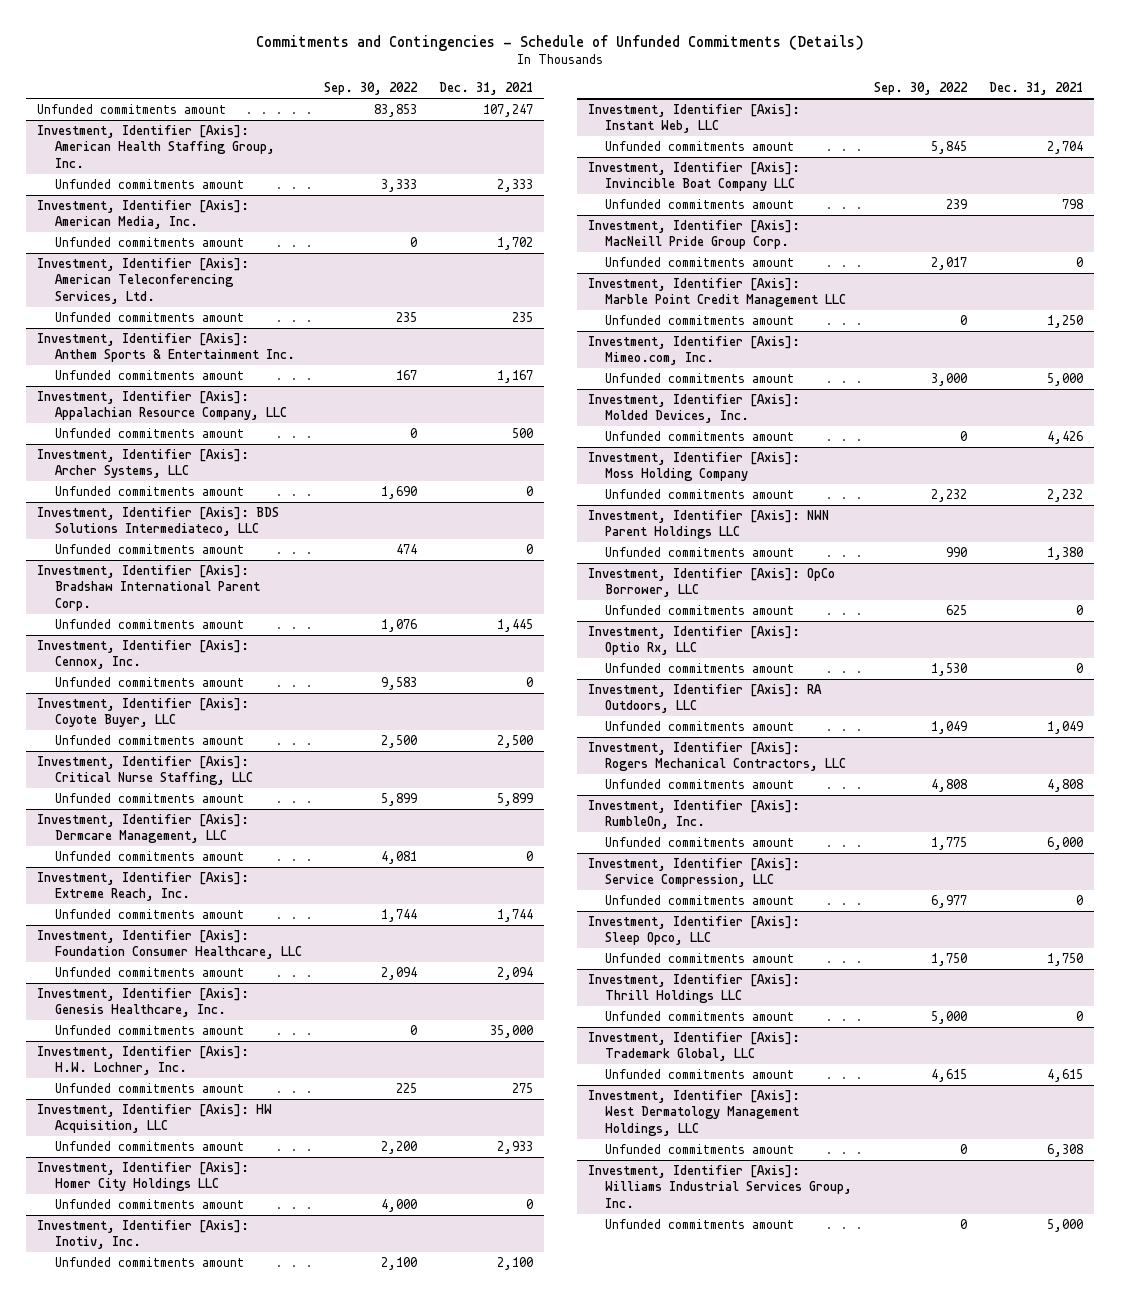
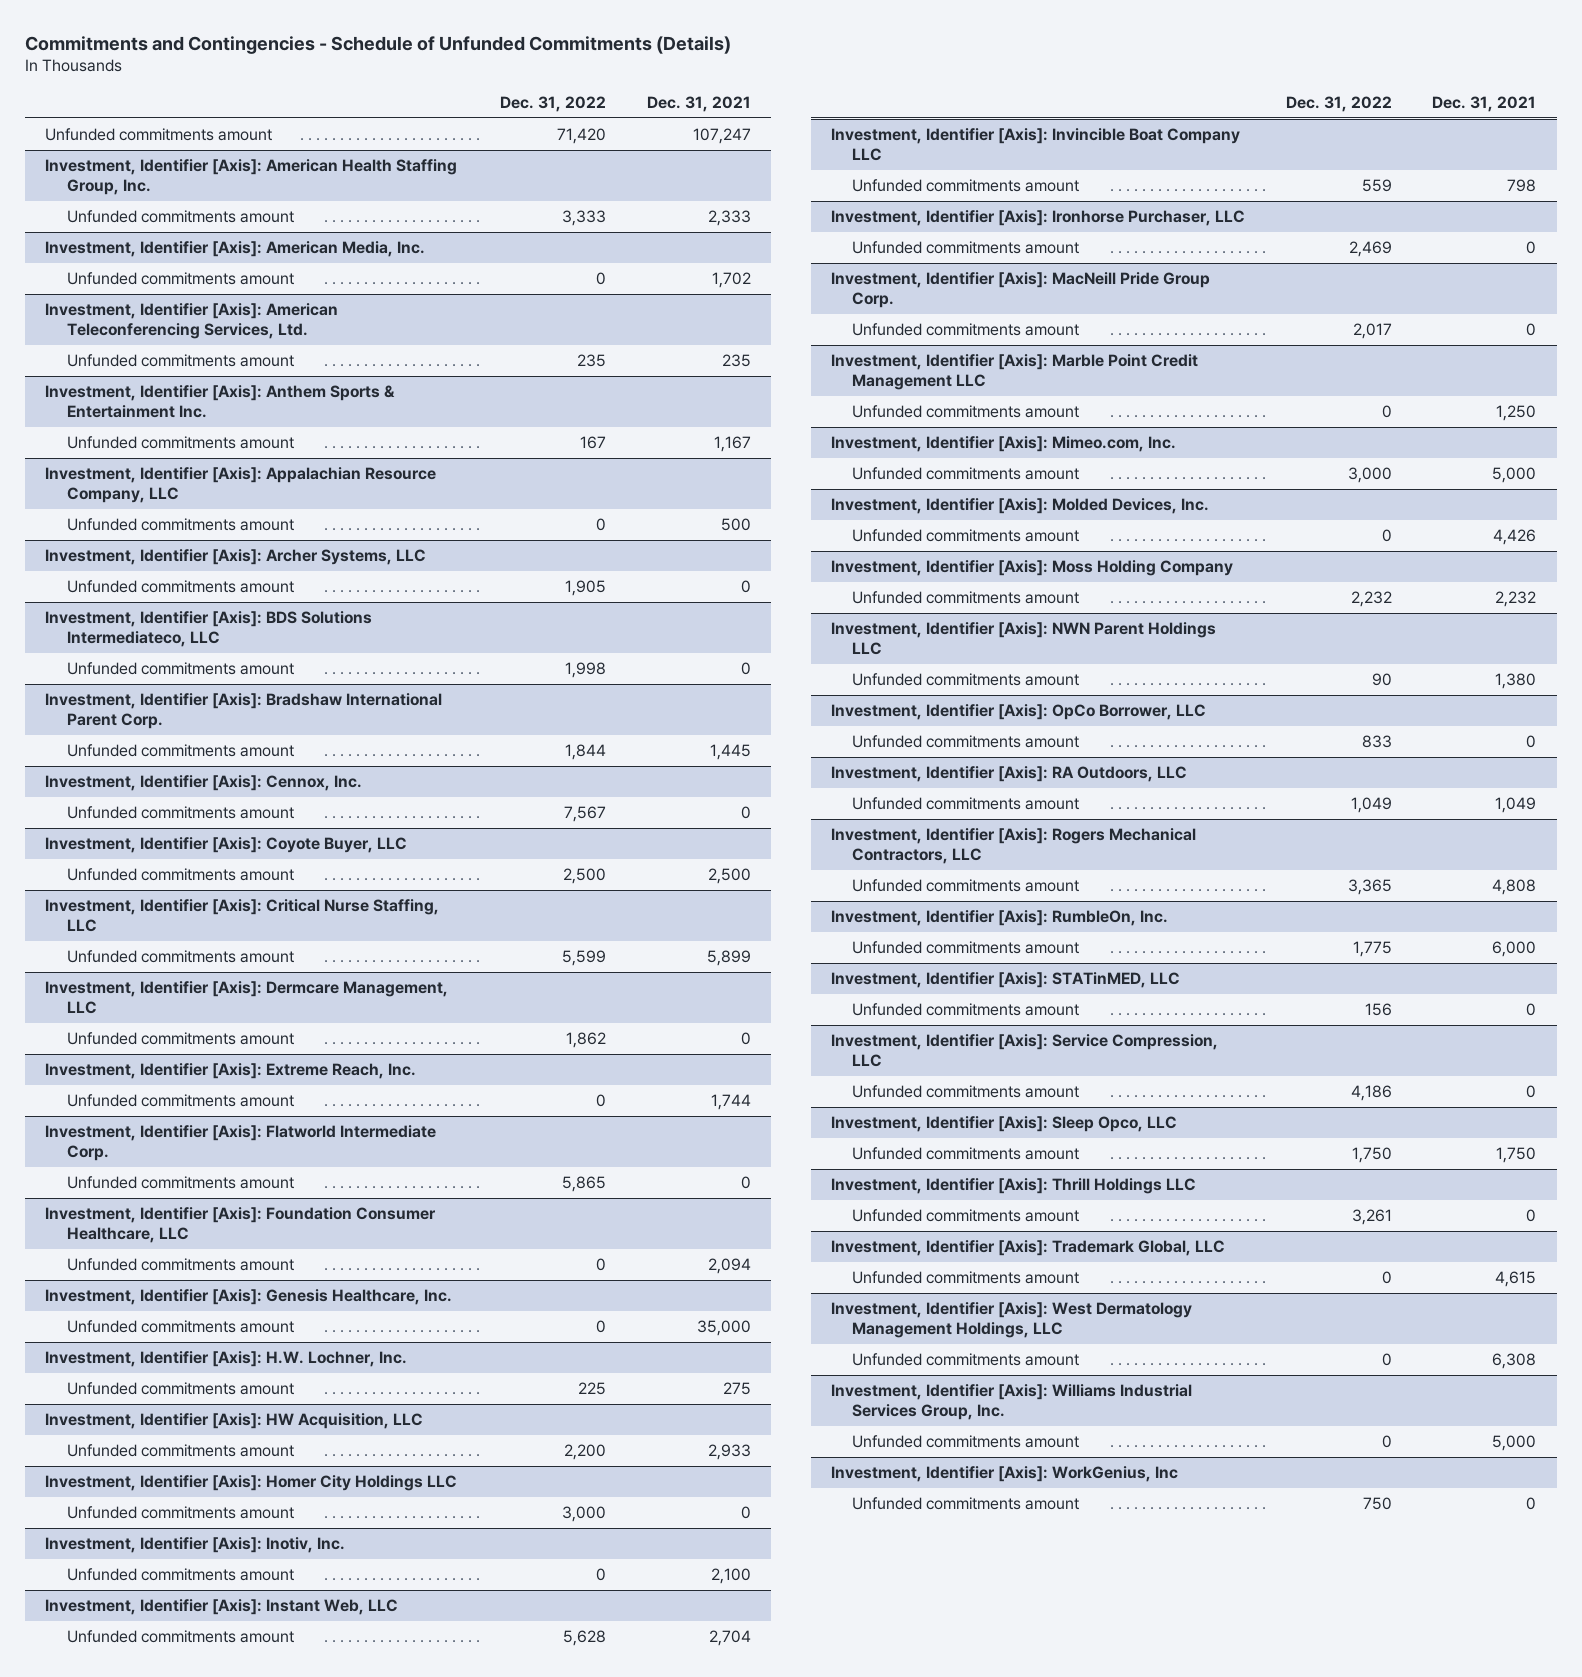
[323,82,418,96] Sep. 30, 2022 -> none
none -> [500,96,607,113] Dec. 31, 2022
none -> [45,1124,437,1162] Investment, Identifier [Axis]: Flatworld Intermediate Corp.
none -> [66,1175,294,1189] Unfunded commitments amount
none -> [831,209,1246,226] Investment, Identifier [Axis]: Ironhorse Purchaser, LLC
none -> [852,240,1080,254] Unfunded commitments amount
[587,625,800,656] Investment, Identifier [Axis]: Optio Rx, LLC -> none
[605,662,795,673] Unfunded commitments amount -> none
none -> [831,971,1181,988] Investment, Identifier [Axis]: STATinMED, LLC
none -> [852,1002,1080,1016] Unfunded commitments amount
none -> [831,1465,1179,1482] Investment, Identifier [Axis]: WorkGenius, Inc
none -> [852,1496,1080,1510] Unfunded commitments amount

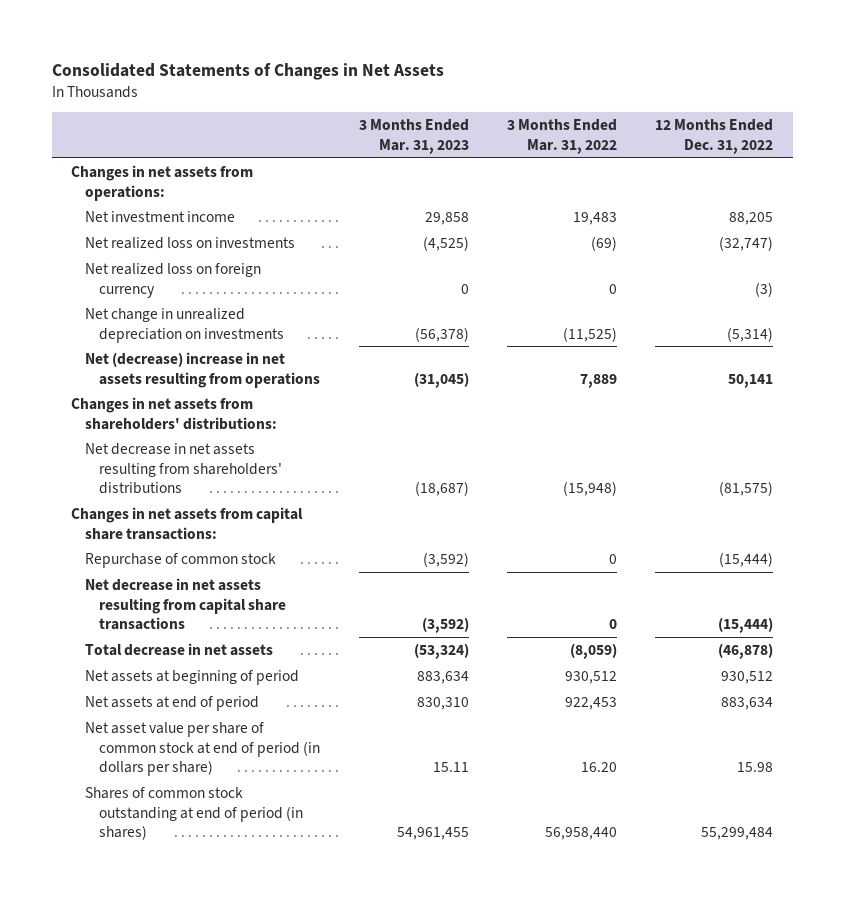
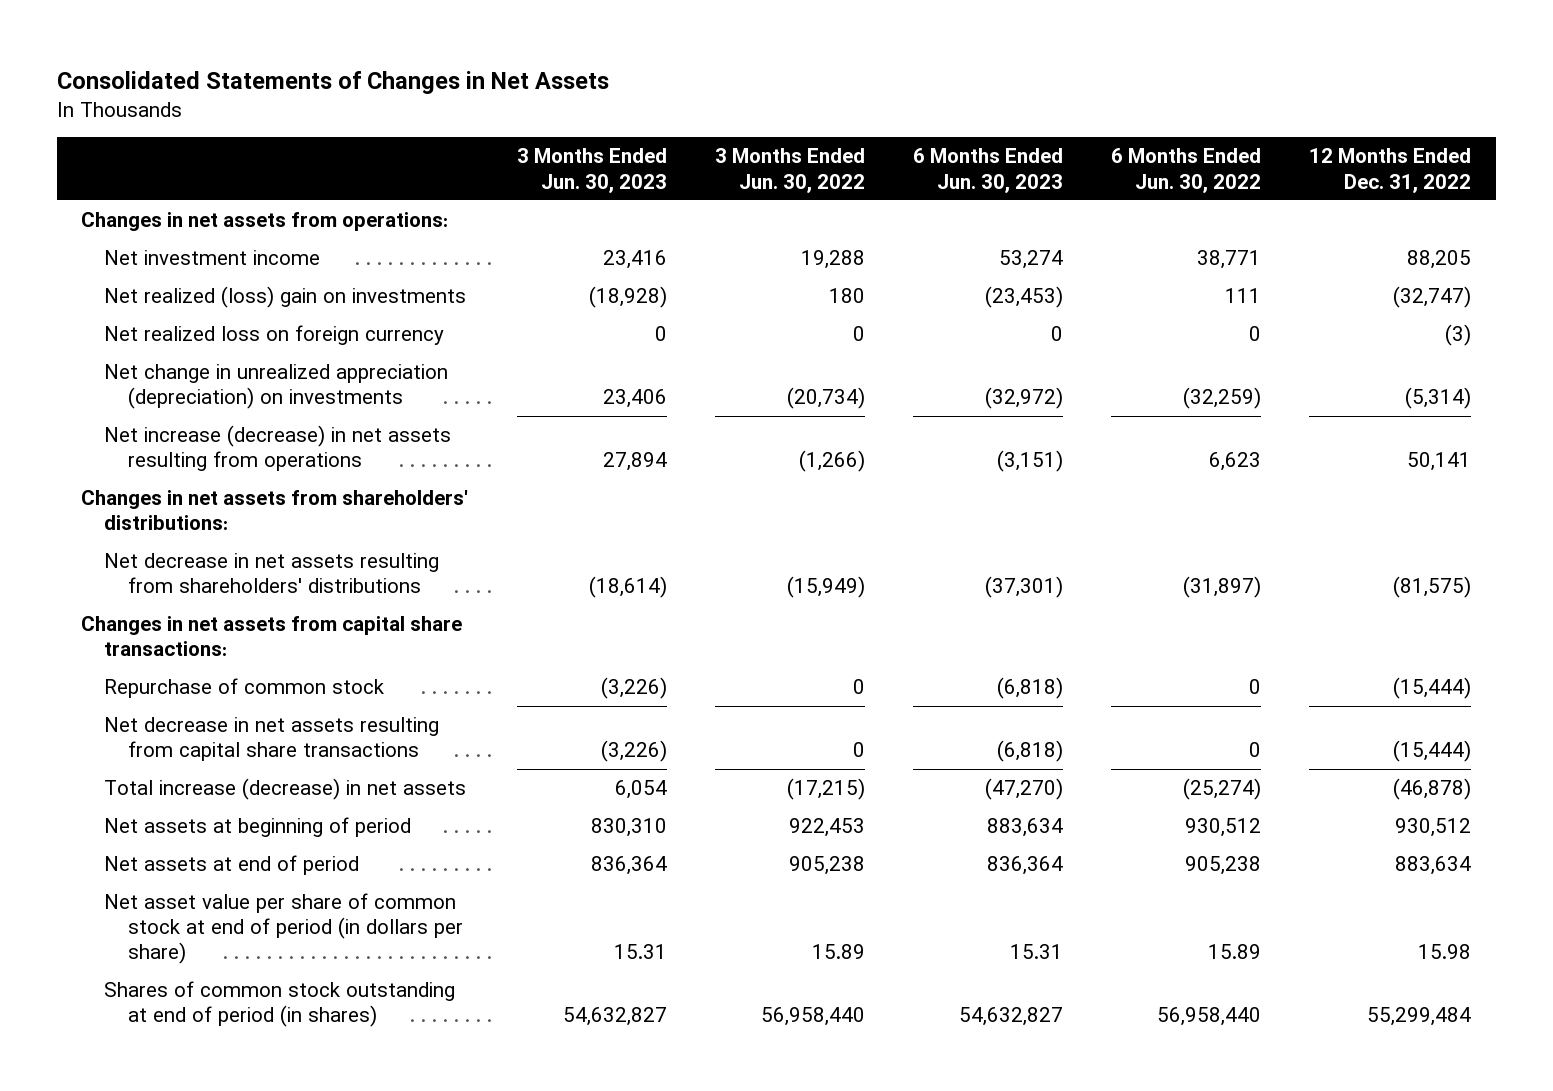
[358,119,469,154] 3 Months Ended Mar. 31, 2023 -> none
[507,119,618,154] 3 Months Ended Mar. 31, 2022 -> none
none -> [516,148,667,193] 3 Months Ended Jun. 30, 2023
none -> [714,148,865,193] 3 Months Ended Jun. 30, 2022
none -> [912,148,1063,193] 6 Months Ended Jun. 30, 2023
none -> [1111,148,1262,193] 6 Months Ended Jun. 30, 2022
[85,236,296,249] Net realized loss on investments -> [104,286,467,309] Net realized (loss) gain on investments
[85,307,285,343] Net change in unrealized depreciation on investments -> [104,364,449,410] Net change in unrealized appreciation (depreciation) on investments
[85,351,321,388] Net (decrease) increase in net assets resulting from operations -> [104,425,452,472] Net increase (decrease) in net assets resulting from operations
[85,642,274,656] Total decrease in net assets -> [104,778,467,801] Total increase (decrease) in net assets

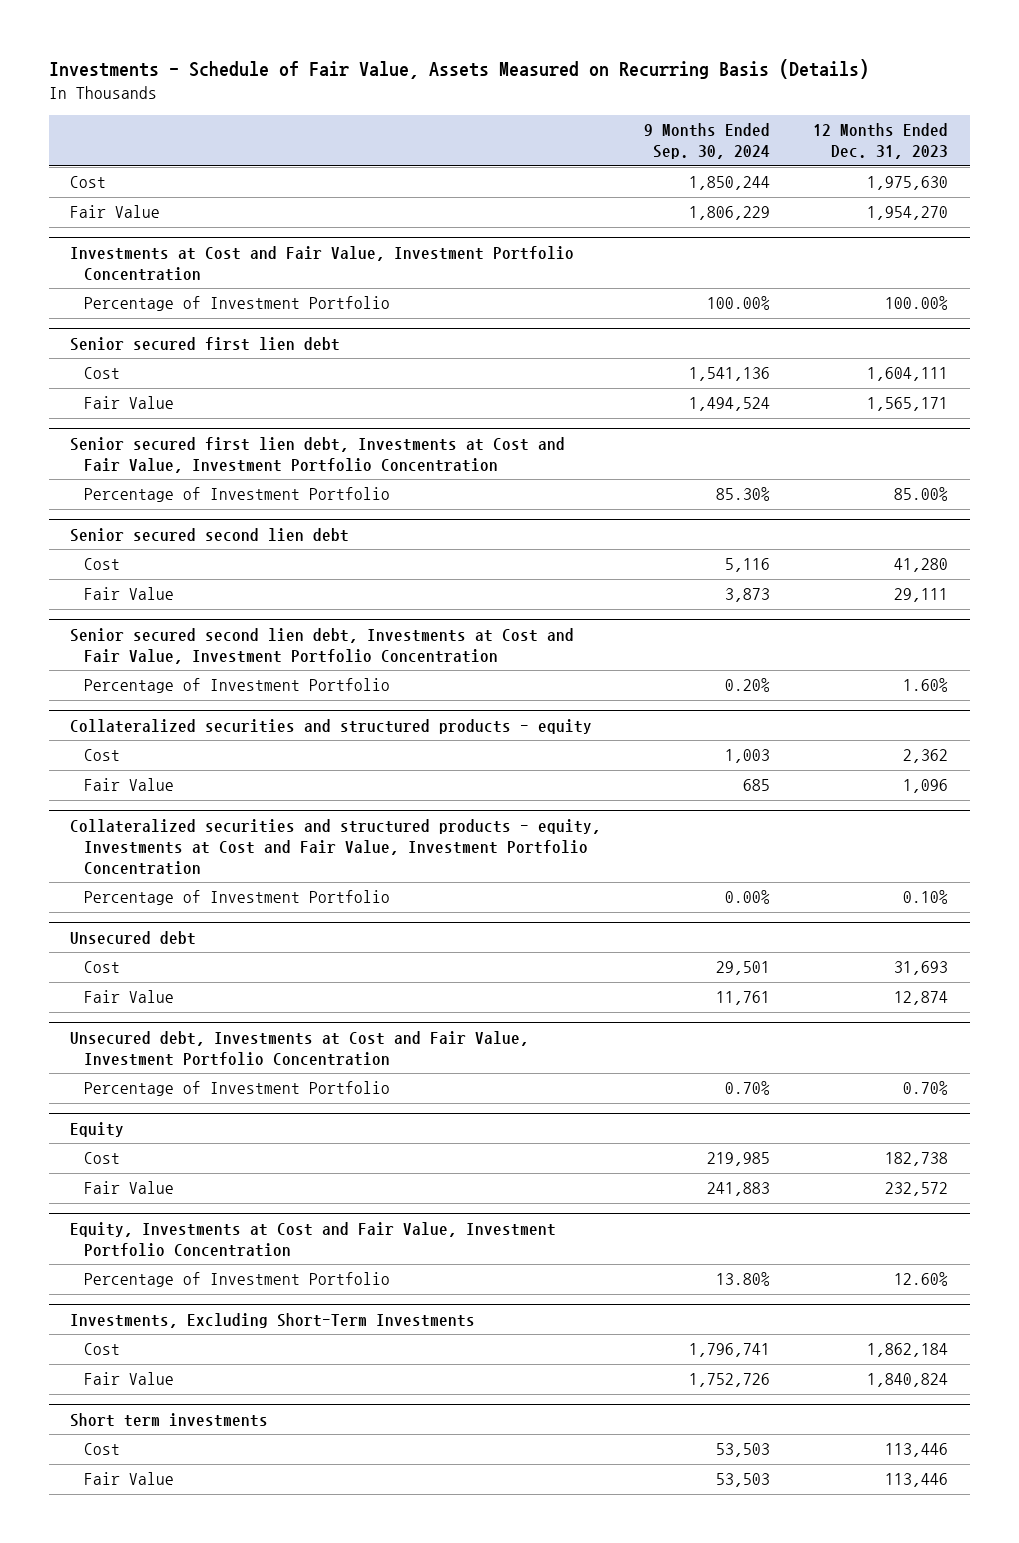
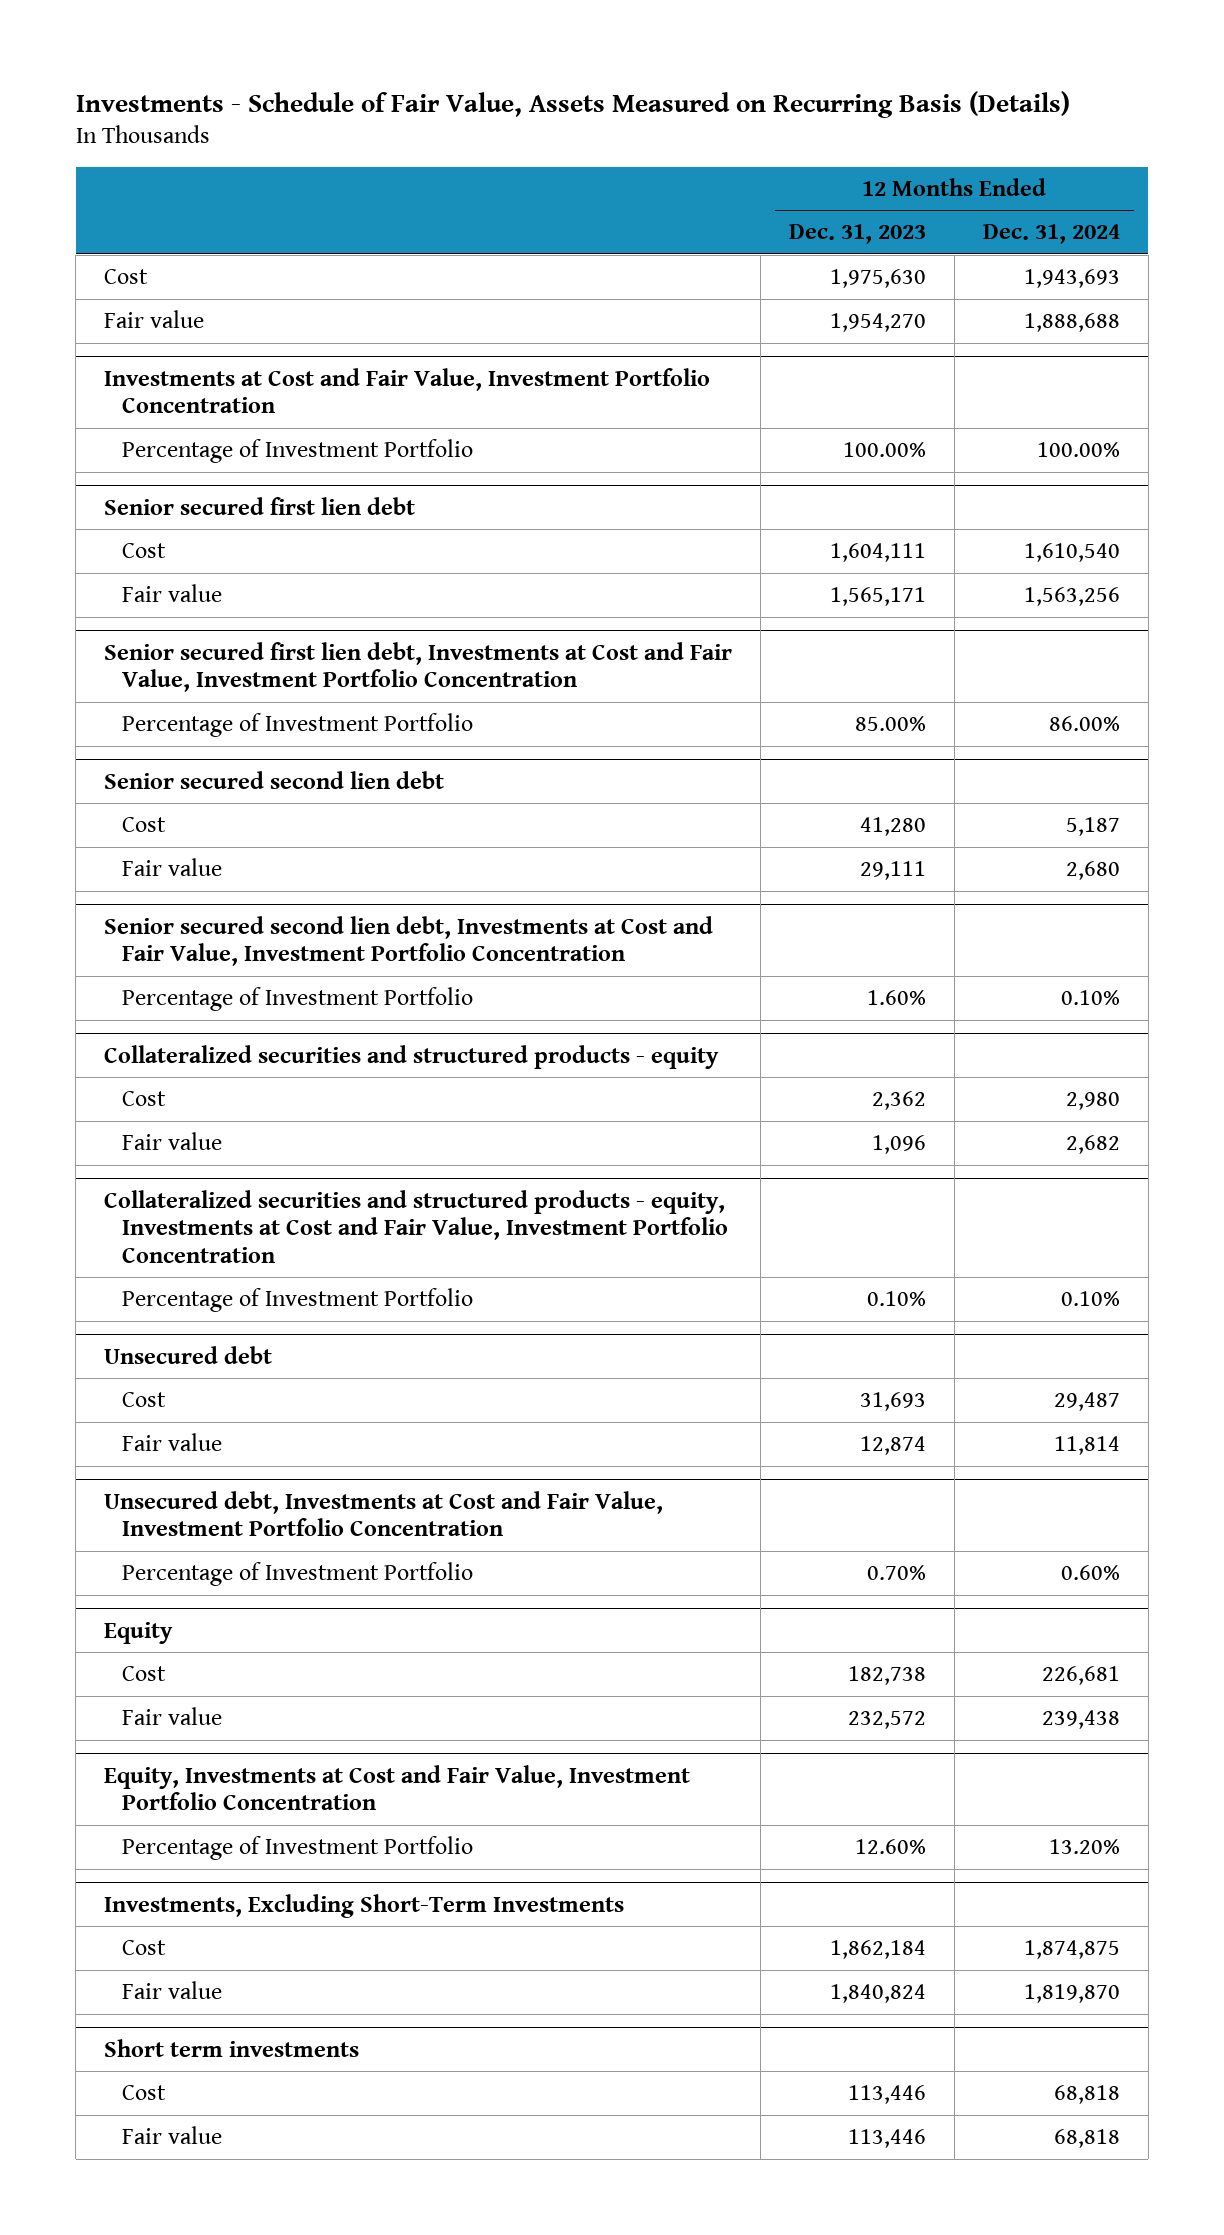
[644,123,771,160] 9 Months Ended Sep. 30, 2024 -> none
none -> [982,224,1120,245] Dec. 31, 2024
[70,205,161,219] Fair Value -> [104,309,205,328] Fair value
[84,396,175,410] Fair Value -> [121,583,222,602] Fair value
[84,587,175,601] Fair Value -> [121,857,222,876] Fair value
[84,778,175,792] Fair Value -> [121,1131,222,1150] Fair value
[84,990,175,1004] Fair Value -> [121,1432,222,1451] Fair value
[84,1181,175,1195] Fair Value -> [121,1706,222,1725] Fair value
[84,1372,175,1386] Fair Value -> [121,1980,222,1999] Fair value
[84,1472,175,1486] Fair Value -> [121,2125,222,2144] Fair value

